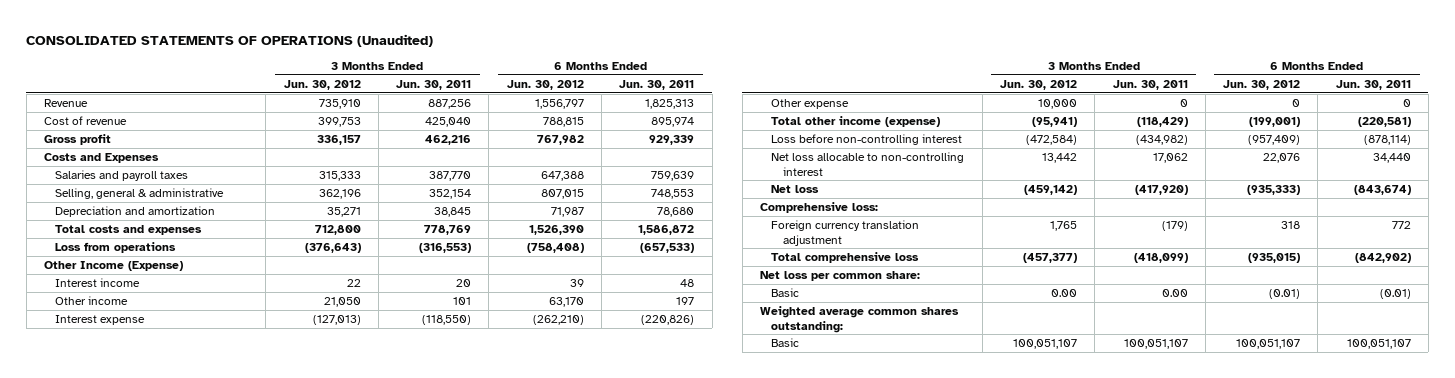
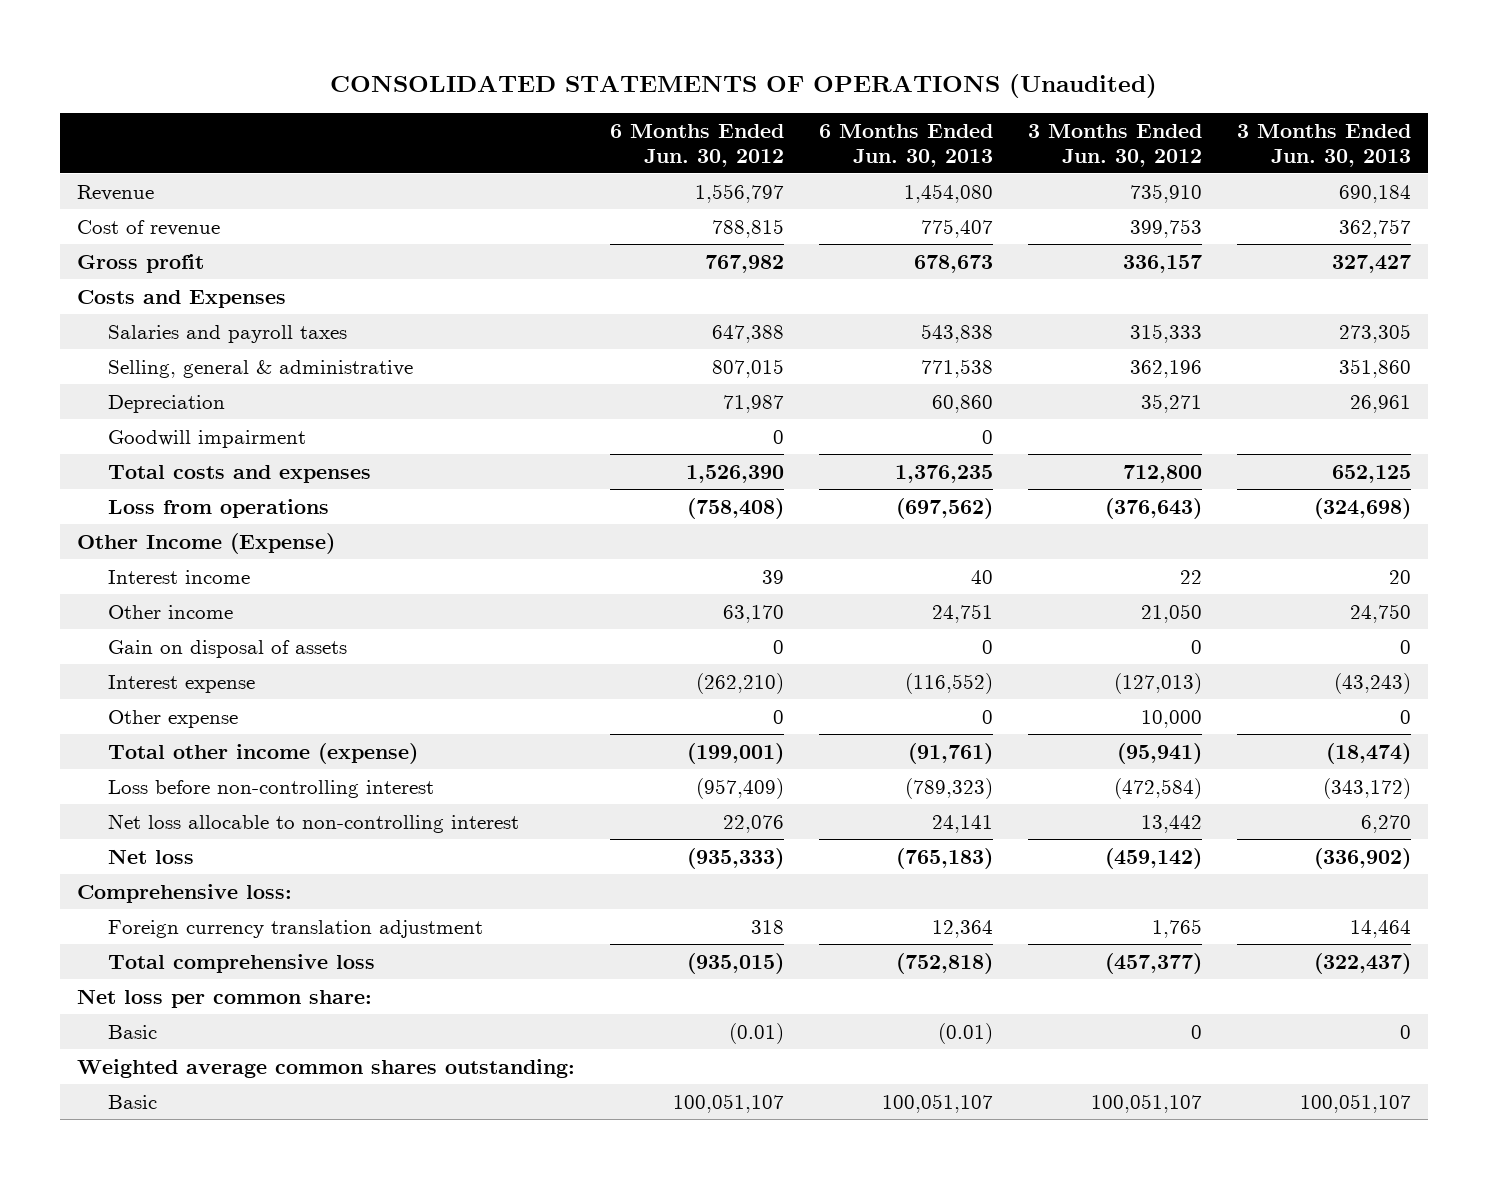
[396,79,472,90] Jun. 30, 2011 -> none
[619,79,695,90] Jun. 30, 2011 -> none
none -> [819,123,994,167] 6 Months Ended Jun. 30, 2013
none -> [1236,123,1411,167] 3 Months Ended Jun. 30, 2013
[55,206,216,218] Depreciation and amortization -> [107,394,225,413] Depreciation
none -> [107,429,306,448] Goodwill impairment
none -> [107,639,347,658] Gain on disposal of assets
[1050,289,1077,298] 0.00 -> [1190,1024,1202,1039] 0

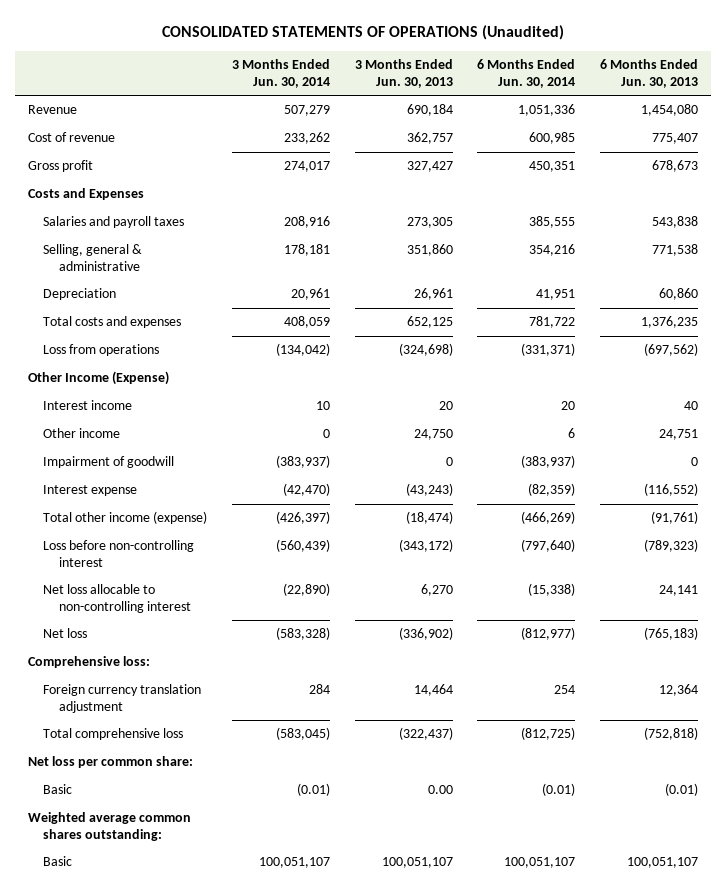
[610,123,785,167] 6 Months Ended Jun. 30, 2012 -> none
[1027,123,1202,167] 3 Months Ended Jun. 30, 2012 -> none
none -> [231,59,330,88] 3 Months Ended Jun. 30, 2014
none -> [477,59,576,88] 6 Months Ended Jun. 30, 2014
[107,429,306,448] Goodwill impairment -> none
[107,639,347,658] Gain on disposal of assets -> none
none -> [43,456,175,469] Impairment of goodwill
[107,709,238,728] Other expense -> none
[1399,1024,1411,1039] 0 -> [427,785,453,795] 0.00

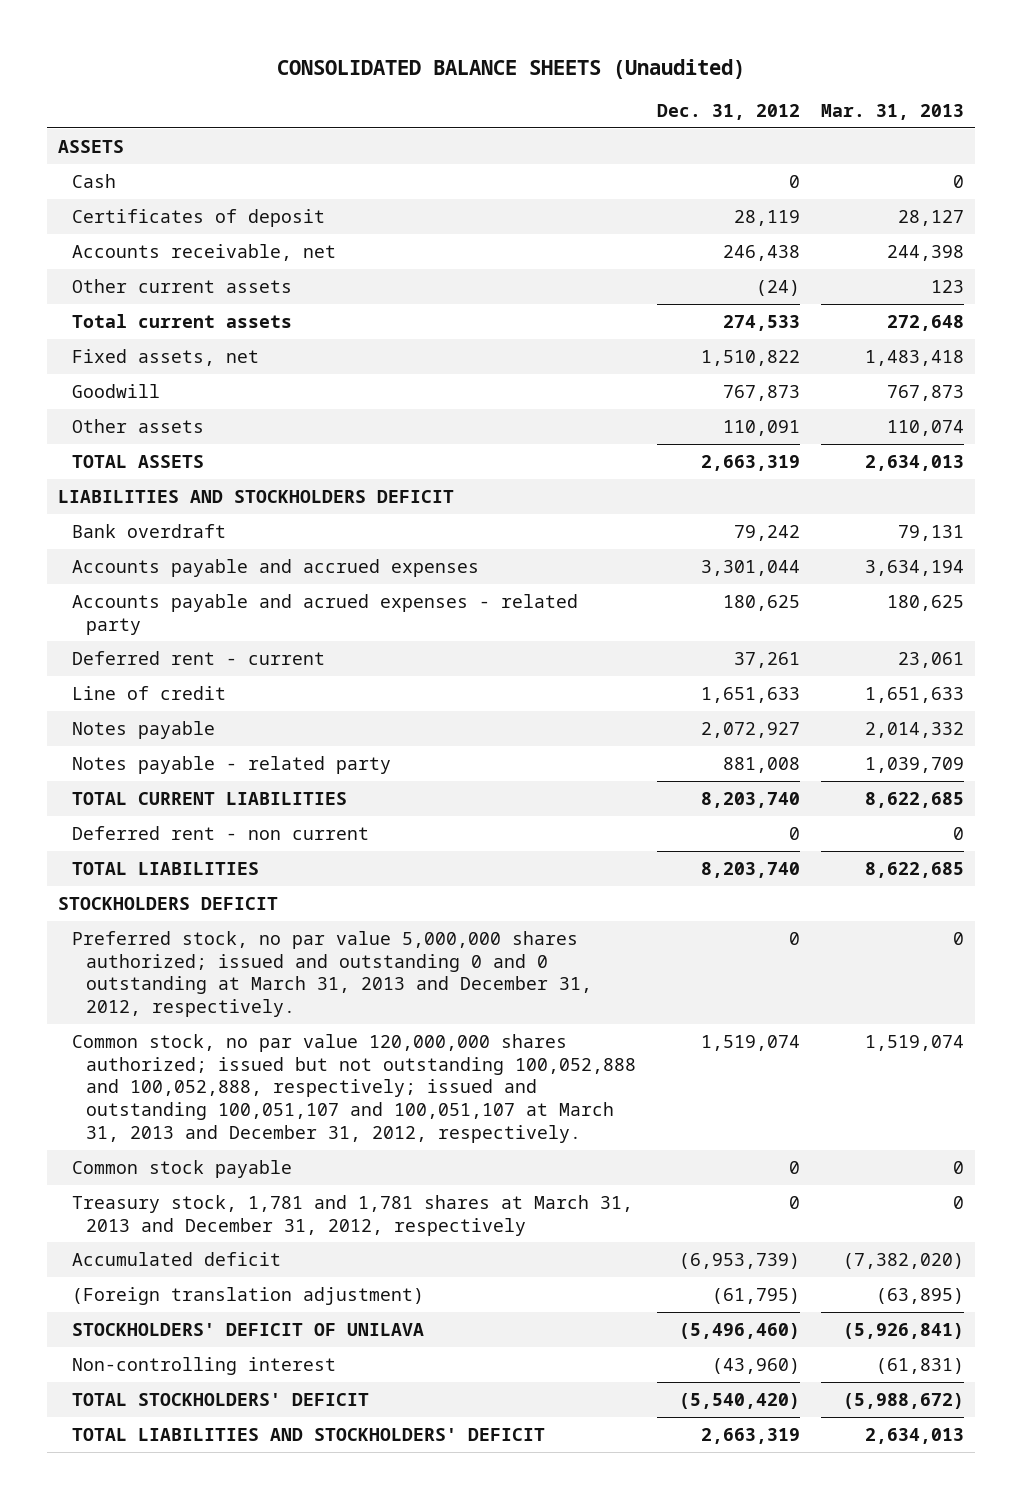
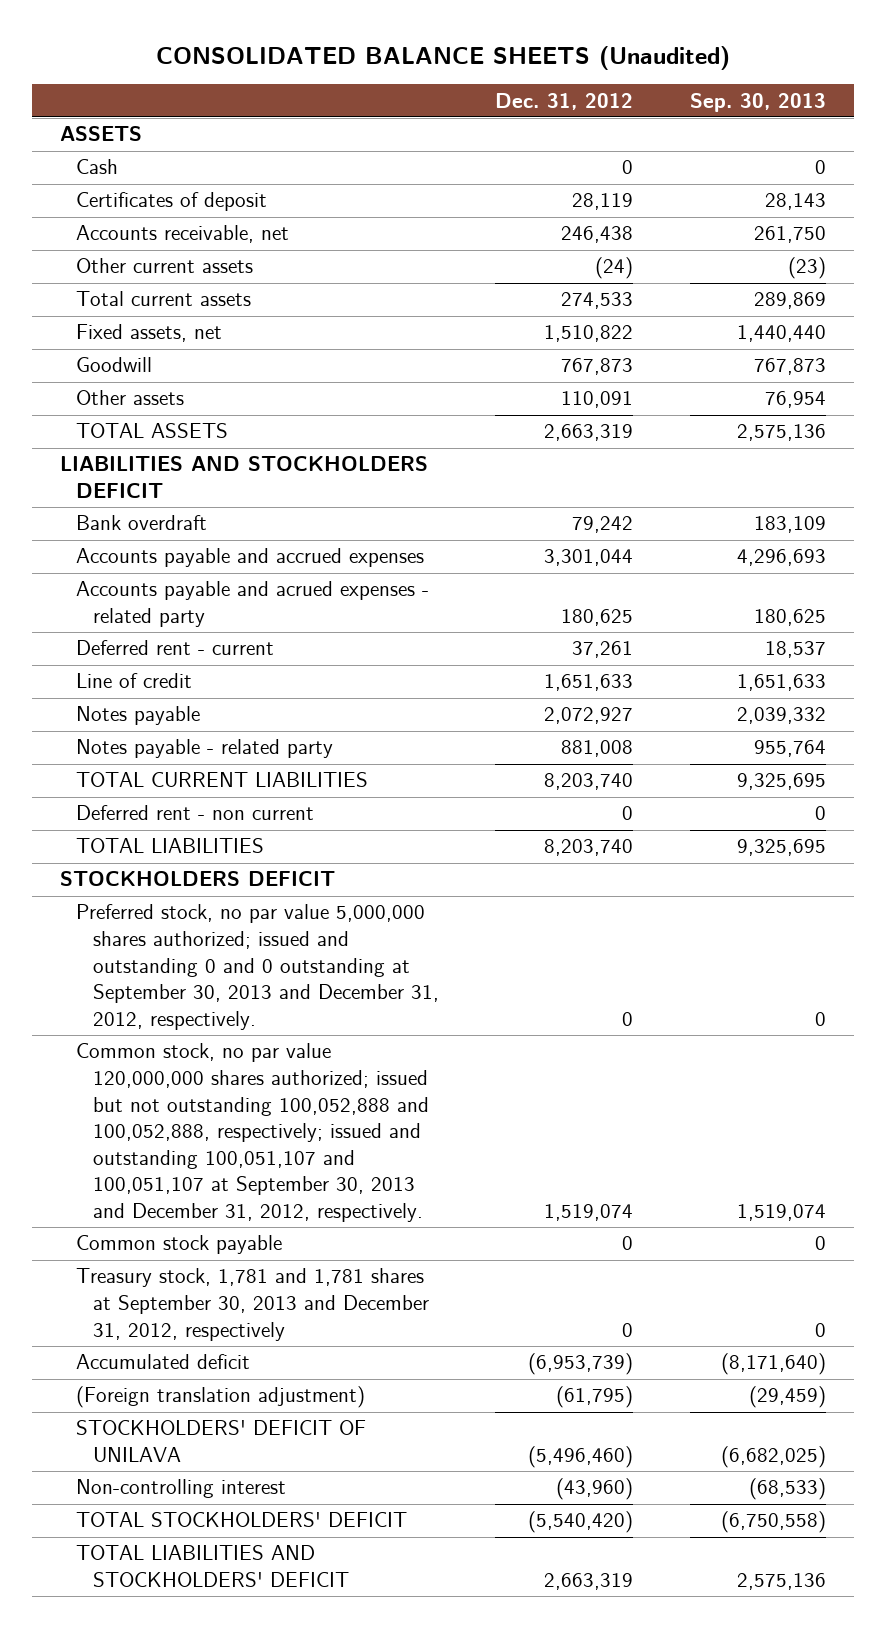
[821,103,965,120] Mar. 31, 2013 -> none
none -> [689,92,826,112] Sep. 30, 2013
[71,930,592,1018] Preferred stock, no par value 5,000,000 shares authorized; issued and outstanding 0 and 0 outstanding at March 31, 2013 and December 31, 2012, respectively. -> [76,904,439,1030] Preferred stock, no par value 5,000,000 shares authorized; issued and outstanding 0 and 0 outstanding at September 30, 2013 and December 31, 2012, respectively.
[71,1033,636,1144] Common stock, no par value 120,000,000 shares authorized; issued but not outstanding 100,052,888 and 100,052,888, respectively; issued and outstanding 100,051,107 and 100,051,107 at March 31, 2013 and December 31, 2012, respectively. -> [76,1043,429,1222] Common stock, no par value 120,000,000 shares authorized; issued but not outstanding 100,052,888 and 100,052,888, respectively; issued and outstanding 100,051,107 and 100,051,107 at September 30, 2013 and December 31, 2012, respectively.
[71,1194,633,1236] Treasury stock, 1,781 and 1,781 shares at March 31, 2013 and December 31, 2012, respectively -> [76,1268,429,1341] Treasury stock, 1,781 and 1,781 shares at September 30, 2013 and December 31, 2012, respectively

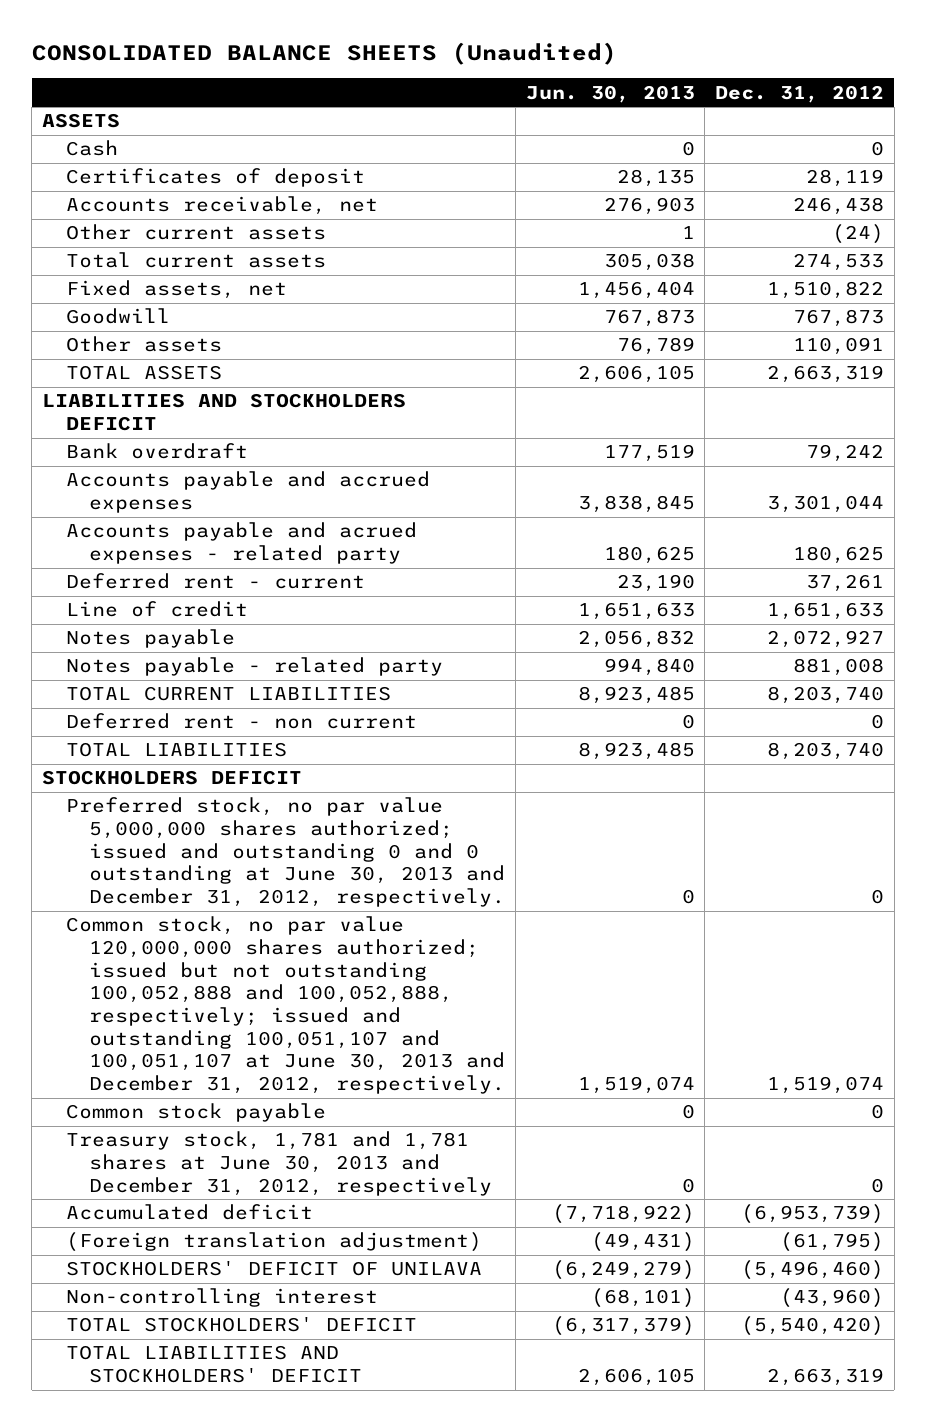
[689,92,826,112] Sep. 30, 2013 -> none
none -> [525,84,695,103] Jun. 30, 2013
[76,904,439,1030] Preferred stock, no par value 5,000,000 shares authorized; issued and outstanding 0 and 0 outstanding at September 30, 2013 and December 31, 2012, respectively. -> [65,797,506,908] Preferred stock, no par value 5,000,000 shares authorized; issued and outstanding 0 and 0 outstanding at June 30, 2013 and December 31, 2012, respectively.
[76,1043,429,1222] Common stock, no par value 120,000,000 shares authorized; issued but not outstanding 100,052,888 and 100,052,888, respectively; issued and outstanding 100,051,107 and 100,051,107 at September 30, 2013 and December 31, 2012, respectively. -> [65,916,506,1095] Common stock, no par value 120,000,000 shares authorized; issued but not outstanding 100,052,888 and 100,052,888, respectively; issued and outstanding 100,051,107 and 100,051,107 at June 30, 2013 and December 31, 2012, respectively.
[76,1268,429,1341] Treasury stock, 1,781 and 1,781 shares at September 30, 2013 and December 31, 2012, respectively -> [65,1131,493,1196] Treasury stock, 1,781 and 1,781 shares at June 30, 2013 and December 31, 2012, respectively

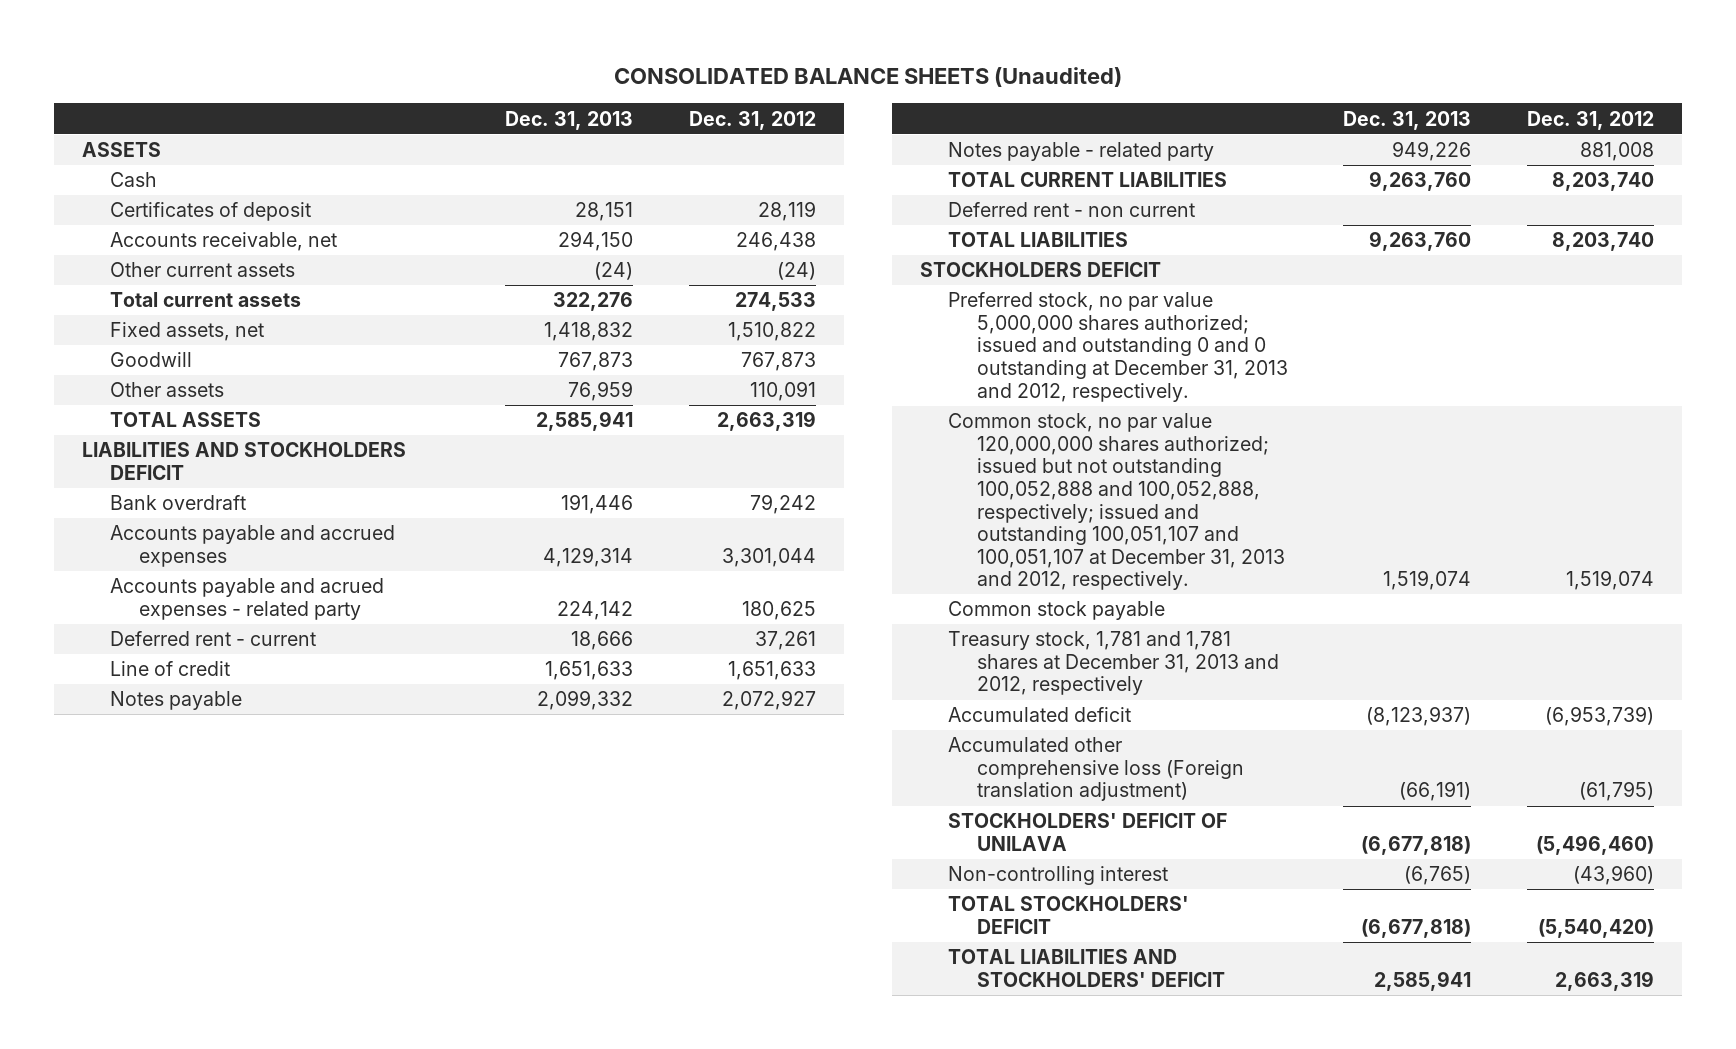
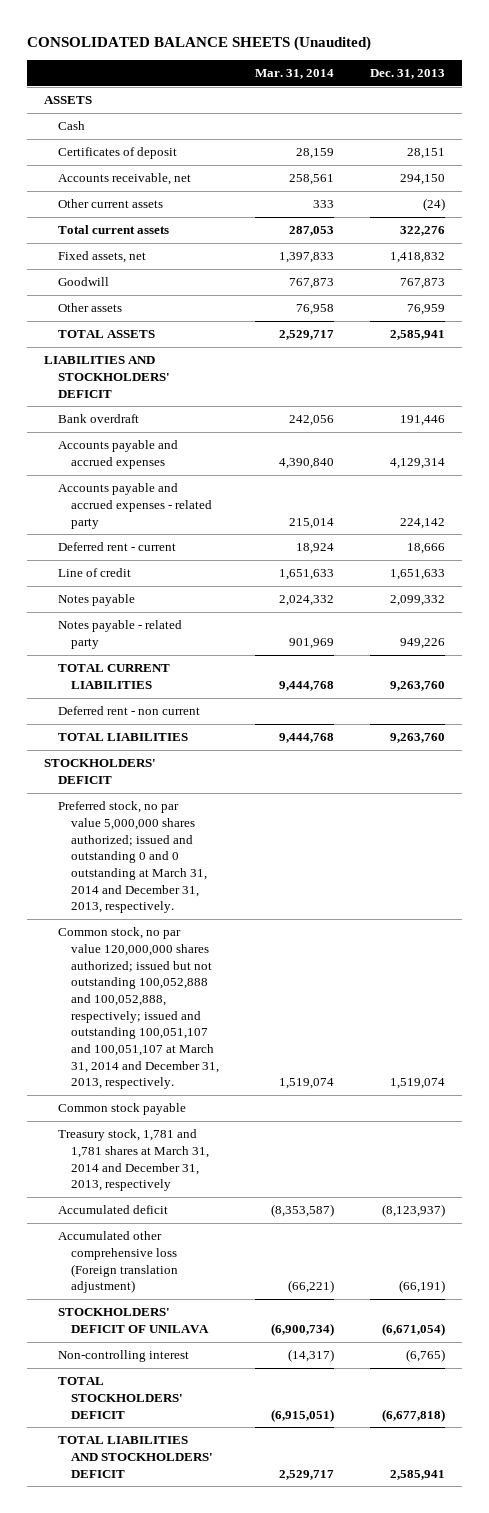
[689,110,817,130] Dec. 31, 2012 -> none
none -> [254,68,334,79] Mar. 31, 2014
[81,442,406,480] LIABILITIES AND STOCKHOLDERS DEFICIT -> [44,356,170,398] LIABILITIES AND STOCKHOLDERS' DEFICIT
[110,578,385,620] Accounts payable and acrued expenses - related party -> [57,483,212,529] Accounts payable and accrued expenses - related party
[919,262,1161,278] STOCKHOLDERS DEFICIT -> [44,759,157,784] STOCKHOLDERS' DEFICIT
[948,292,1288,402] Preferred stock, no par value 5,000,000 shares authorized; issued and outstanding 0 and 0 outstanding at December 31, 2013 and 2012, respectively. -> [57,801,207,914] Preferred stock, no par value 5,000,000 shares authorized; issued and outstanding 0 and 0 outstanding at March 31, 2014 and December 31, 2013, respectively.
[948,413,1285,591] Common stock, no par value 120,000,000 shares authorized; issued but not outstanding 100,052,888 and 100,052,888, respectively; issued and outstanding 100,051,107 and 100,051,107 at December 31, 2013 and 2012, respectively. -> [57,927,219,1090] Common stock, no par value 120,000,000 shares authorized; issued but not outstanding 100,052,888 and 100,052,888, respectively; issued and outstanding 100,051,107 and 100,051,107 at March 31, 2014 and December 31, 2013, respectively.
[948,631,1279,696] Treasury stock, 1,781 and 1,781 shares at December 31, 2013 and 2012, respectively -> [57,1129,209,1192] Treasury stock, 1,781 and 1,781 shares at March 31, 2014 and December 31, 2013, respectively
[1361,835,1472,855] (6,677,818) -> [381,1322,445,1336] (6,671,054)

